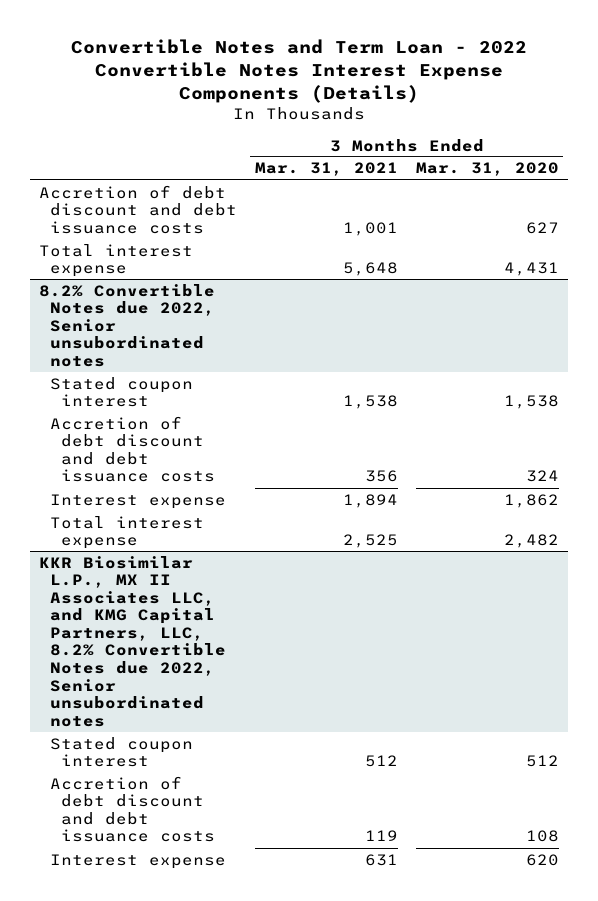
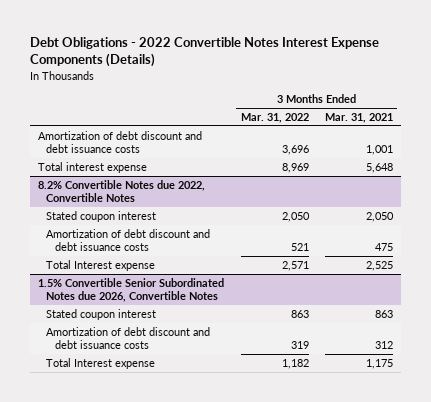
[70,39,527,104] Convertible Notes and Term Loan - 2022 Convertible Notes Interest Expense Components (Details) -> [29,37,379,68] Debt Obligations - 2022 Convertible Notes Interest Expense Components (Details)
[415,162,559,177] Mar. 31, 2020 -> none
none -> [240,113,309,124] Mar. 31, 2022
[39,184,238,234] Accretion of debt discount and debt issuance costs -> [37,130,202,154] Amortization of debt discount and debt issuance costs
[50,515,205,550] Total interest expense -> none
[39,555,227,727] KKR Biosimilar L.P., MX II Associates LLC, and KMG Capital Partners, LLC, 8.2% Convertible Notes due 2022, Senior unsubordinated notes -> none
[39,283,216,367] 8.2% Convertible Notes due 2022, Senior unsubordinated notes -> [37,179,205,203] 8.2% Convertible Notes due 2022, Convertible Notes
[342,395,398,410] 1,538 -> [366,211,395,222] 2,050
[50,415,216,483] Accretion of debt discount and debt issuance costs -> [46,228,211,252] Amortization of debt discount and debt issuance costs
[364,470,398,483] 356 -> [375,243,394,252] 475
[50,493,227,509] Interest expense -> [46,259,156,271] Total Interest expense
[342,493,398,508] 1,894 -> [366,260,394,271] 2,525
none -> [37,277,224,303] 1.5% Convertible Senior Subordinated Notes due 2026, Convertible Notes
[364,755,398,768] 512 -> [375,309,394,318] 863
[50,775,216,843] Accretion of debt discount and debt issuance costs -> [46,326,211,350] Amortization of debt discount and debt issuance costs
[364,830,398,842] 119 -> [375,341,394,350] 312
[50,853,227,869] Interest expense -> [46,357,156,369] Total Interest expense
[364,853,398,866] 631 -> [366,358,394,369] 1,175

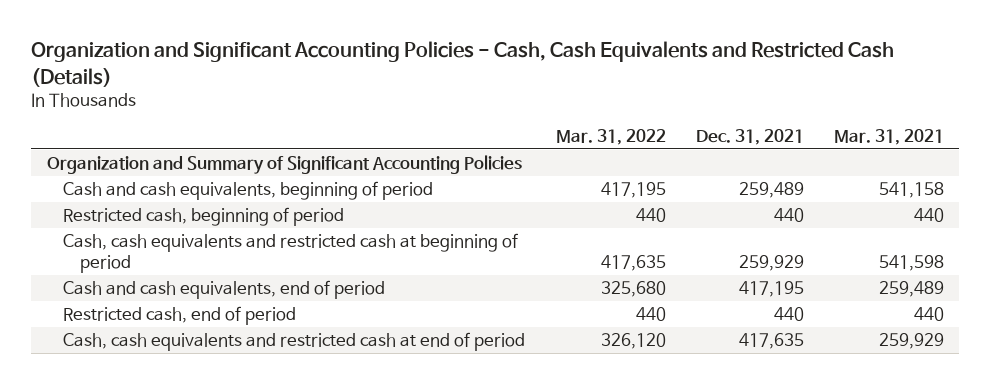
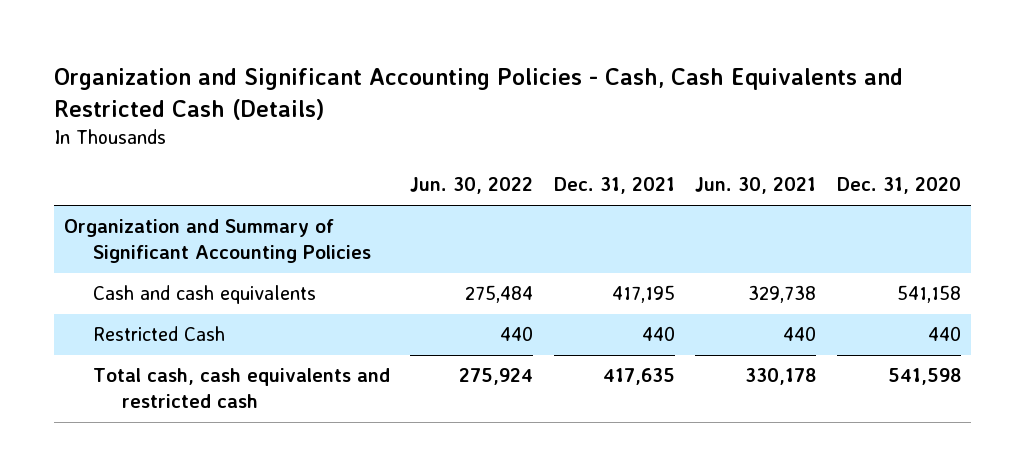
[555,128,666,145] Mar. 31, 2022 -> none
[834,128,945,145] Mar. 31, 2021 -> none
none -> [410,177,534,195] Jun. 30, 2022
none -> [695,177,817,195] Jun. 30, 2021
none -> [836,177,961,195] Dec. 31, 2020
[63,206,345,226] Restricted cash, beginning of period -> none
[63,279,386,299] Cash and cash equivalents, end of period -> none
[63,305,297,325] Restricted cash, end of period -> none
[63,331,526,351] Cash, cash equivalents and restricted cash at end of period -> none
[63,180,434,200] Cash and cash equivalents, beginning of period -> [93,285,317,305] Cash and cash equivalents
[738,181,804,198] 259,489 -> [611,285,675,304] 417,195
none -> [93,326,226,342] Restricted Cash
[63,232,519,273] Cash, cash equivalents and restricted cash at beginning of period -> [93,368,391,409] Total cash, cash equivalents and restricted cash
[738,254,804,271] 259,929 -> [602,368,675,386] 417,635

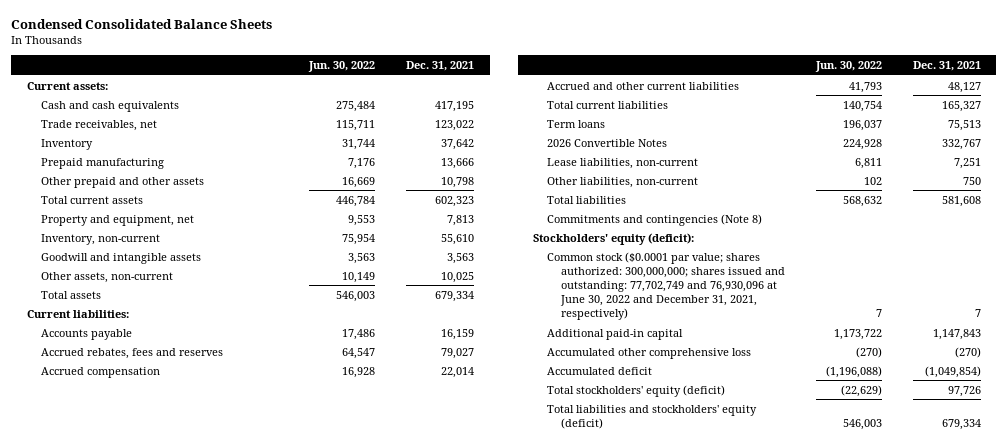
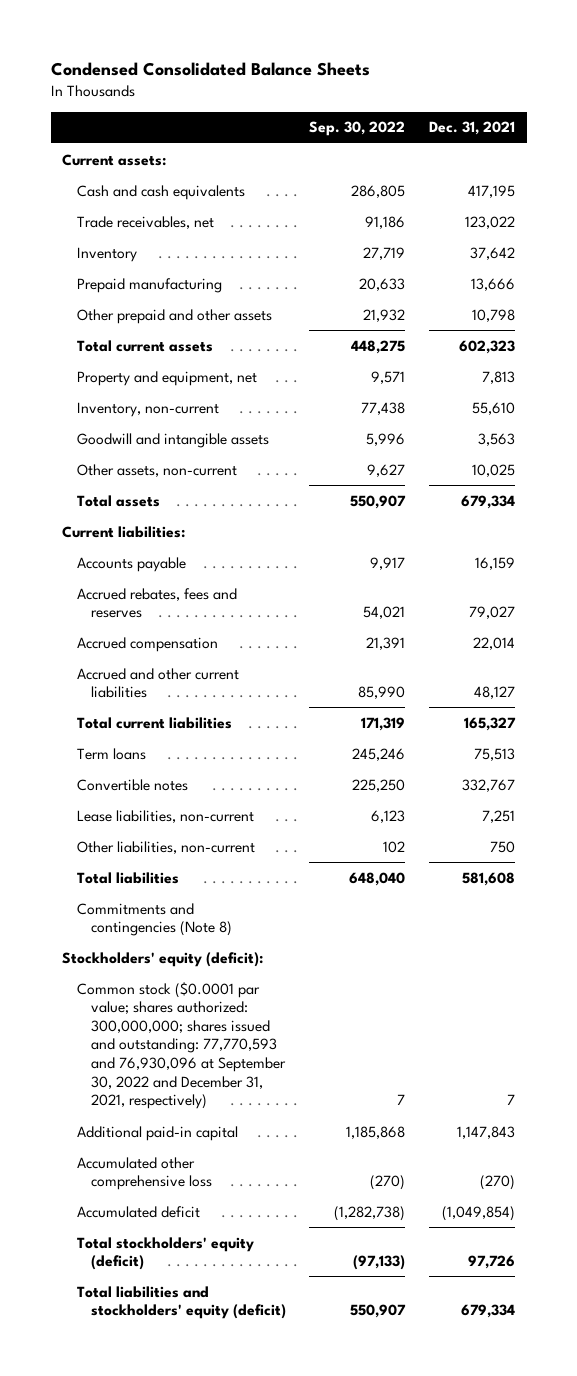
[308,60,376,72] Jun. 30, 2022 -> none
none -> [309,121,406,137] Sep. 30, 2022
[547,138,668,147] 2026 Convertible Notes -> [76,778,188,791] Convertible notes
[547,251,785,320] Common stock ($0.0001 par value; shares authorized: 300,000,000; shares issued and outstanding: 77,702,749 and 76,930,096 at June 30, 2022 and December 31, 2021, respectively) -> [76,981,286,1110] Common stock ($0.0001 par value; shares authorized: 300,000,000; shares issued and outstanding: 77,770,593 and 76,930,096 at September 30, 2022 and December 31, 2021, respectively)

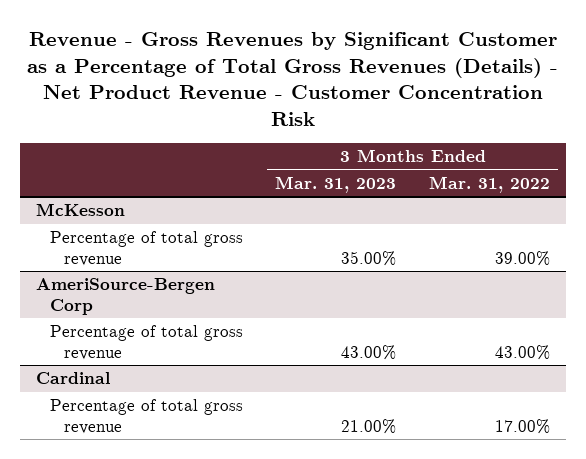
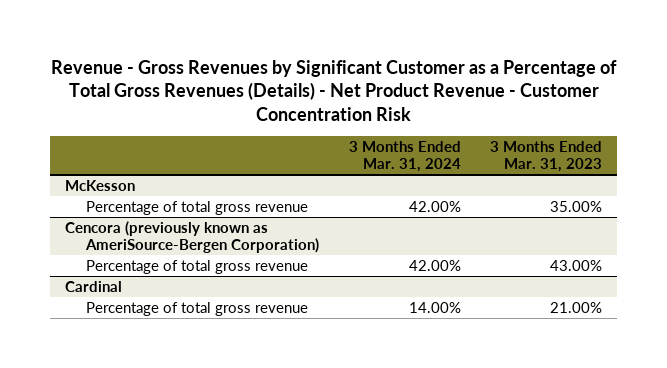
[428,175,550,193] Mar. 31, 2022 -> none
none -> [348,140,461,173] 3 Months Ended Mar. 31, 2024
[36,278,216,315] AmeriSource-Bergen Corp -> [65,220,320,254] Cencora (previously known as AmeriSource-Bergen Corporation)

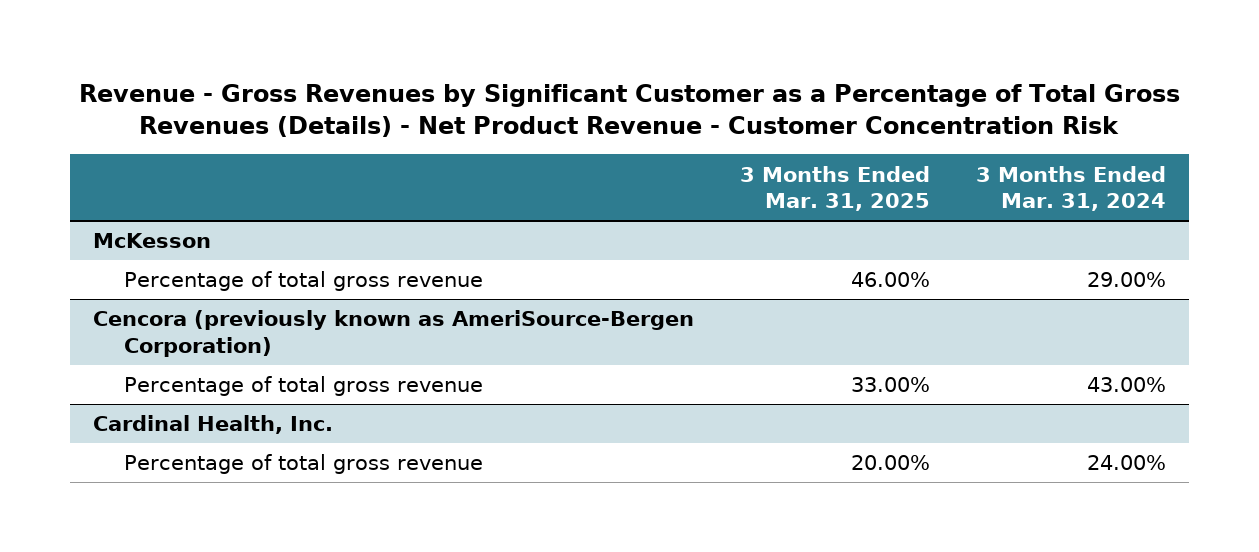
[489,140,602,173] 3 Months Ended Mar. 31, 2023 -> none
none -> [739,165,930,211] 3 Months Ended Mar. 31, 2025
[408,200,461,212] 42.00% -> [1086,272,1166,288] 29.00%
[408,259,461,271] 42.00% -> [1086,377,1166,393] 43.00%
[65,280,123,292] Cardinal -> [93,415,334,435] Cardinal Health, Inc.
[408,301,461,313] 14.00% -> [1086,455,1166,471] 24.00%

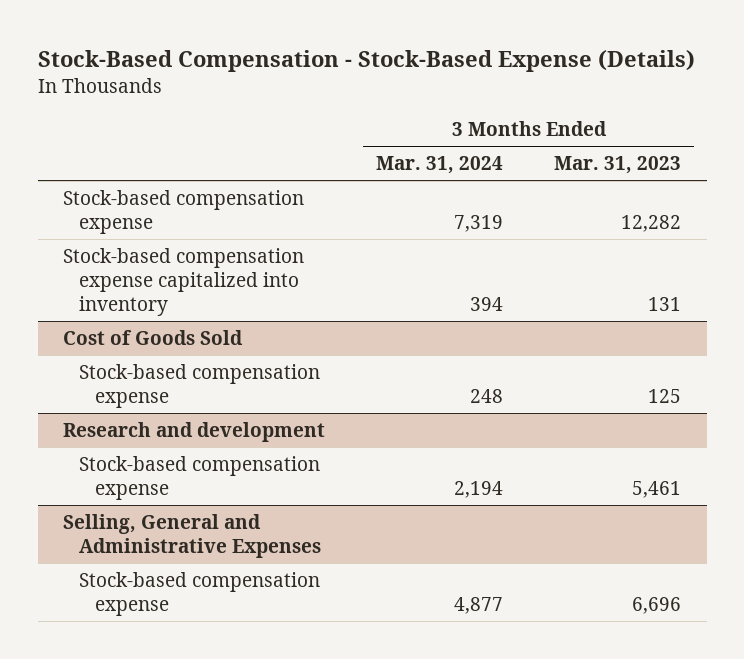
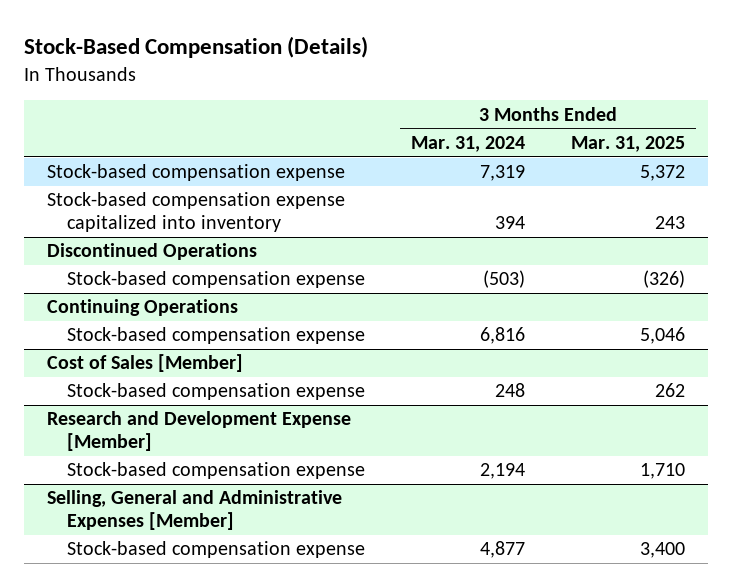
[37,50,695,73] Stock-Based Compensation - Stock-Based Expense (Details) -> [23,36,368,59] Stock-Based Compensation (Details)
[554,156,682,175] Mar. 31, 2023 -> none
none -> [570,136,685,153] Mar. 31, 2025
none -> [46,243,257,261] Discontinued Operations
none -> [67,271,366,289] Stock-based compensation expense
none -> [46,299,238,317] Continuing Operations
none -> [67,327,366,345] Stock-based compensation expense
[63,329,244,345] Cost of Goods Sold -> [46,354,243,373] Cost of Sales [Member]
[63,421,326,442] Research and development -> [46,411,351,452] Research and Development Expense [Member]
[63,513,322,558] Selling, General and Administrative Expenses -> [46,490,342,531] Selling, General and Administrative Expenses [Member]

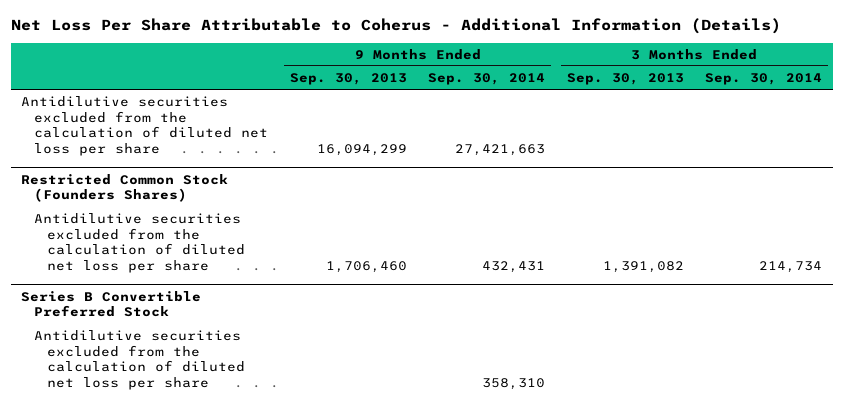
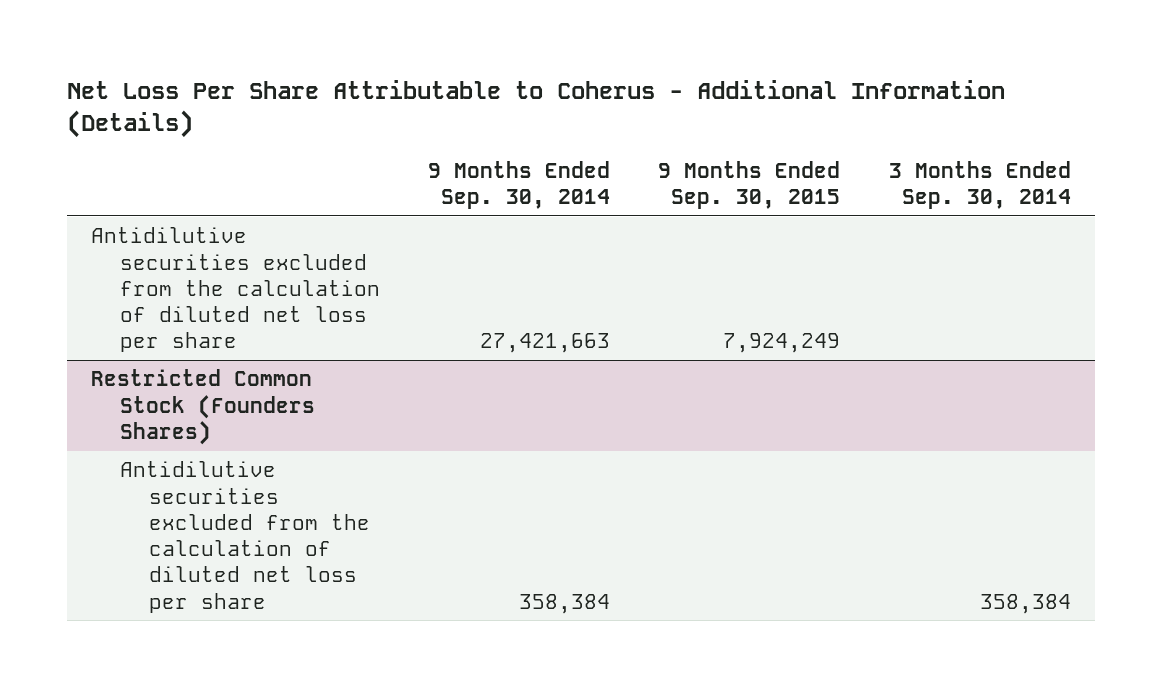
[289,72,407,85] Sep. 30, 2013 -> none
[566,72,684,85] Sep. 30, 2013 -> none
none -> [658,160,841,209] 9 Months Ended Sep. 30, 2015
[21,290,202,318] Series B Convertible Preferred Stock -> none
[34,330,246,390] Antidilutive securities excluded from the calculation of diluted net loss per share -> none
[482,260,546,273] 432,431 -> [519,593,611,614] 358,384
[759,260,823,273] 214,734 -> [979,593,1071,614] 358,384

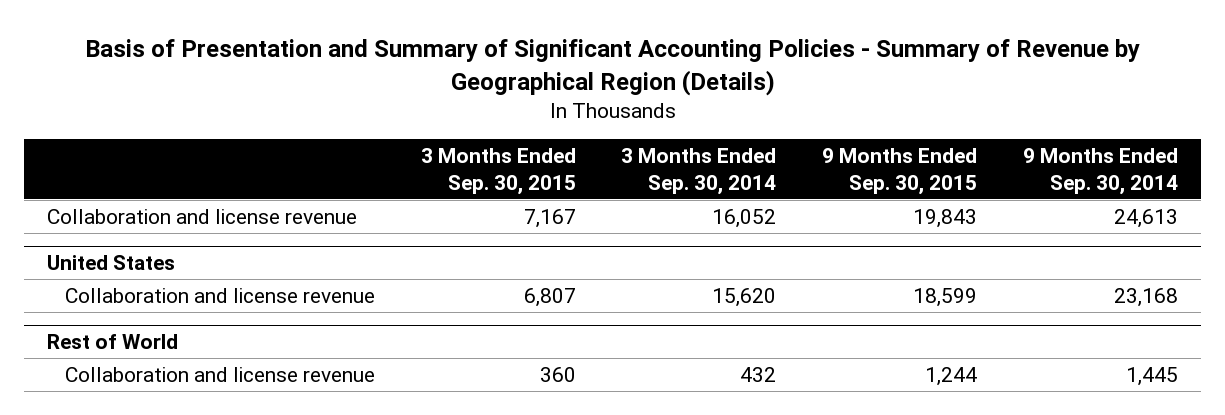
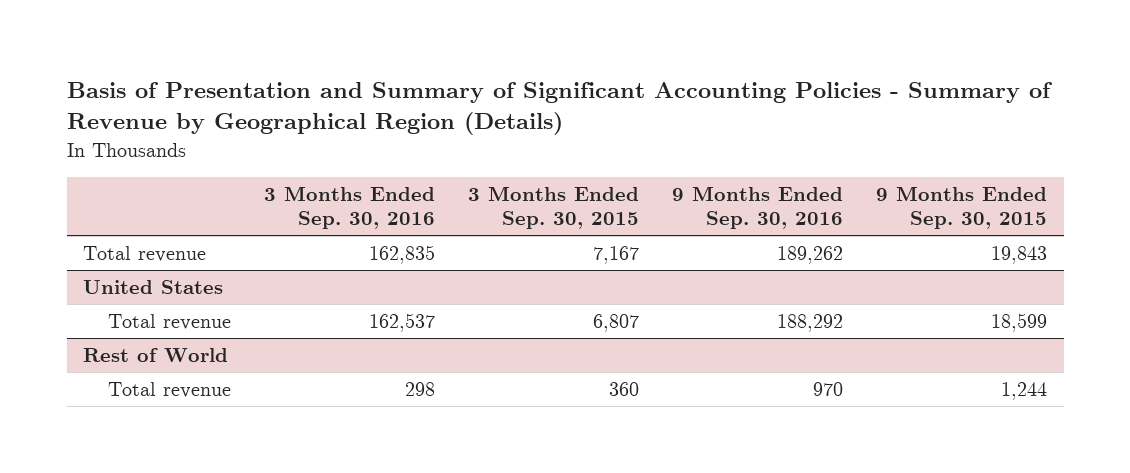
[621,148,777,195] 3 Months Ended Sep. 30, 2014 -> none
[1022,148,1178,195] 9 Months Ended Sep. 30, 2014 -> none
none -> [263,185,435,229] 3 Months Ended Sep. 30, 2016
none -> [672,185,844,229] 9 Months Ended Sep. 30, 2016
[47,208,358,224] Collaboration and license revenue -> [83,246,207,263] Total revenue
[64,287,375,303] Collaboration and license revenue -> [107,314,231,331] Total revenue
[64,366,375,382] Collaboration and license revenue -> [107,382,231,399] Total revenue

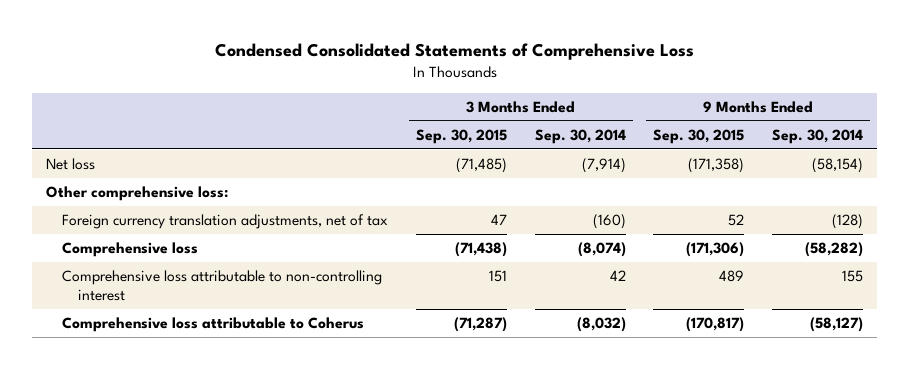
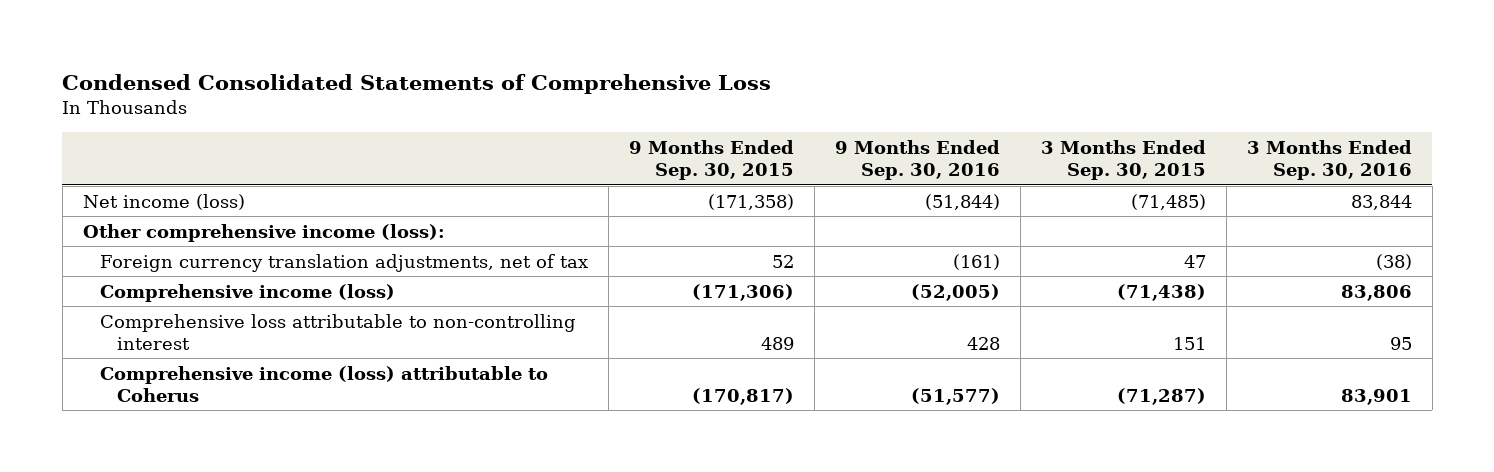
[534,128,626,144] Sep. 30, 2014 -> none
[772,128,864,144] Sep. 30, 2014 -> none
none -> [834,140,1000,181] 9 Months Ended Sep. 30, 2016
none -> [1246,140,1412,181] 3 Months Ended Sep. 30, 2016
[46,158,96,171] Net loss -> [82,193,245,210] Net income (loss)
[46,186,229,202] Other comprehensive loss: -> [82,223,445,242] Other comprehensive income (loss):
[61,242,198,258] Comprehensive loss -> [99,283,395,302] Comprehensive income (loss)
[61,317,364,333] Comprehensive loss attributable to Coherus -> [99,365,548,402] Comprehensive income (loss) attributable to Coherus

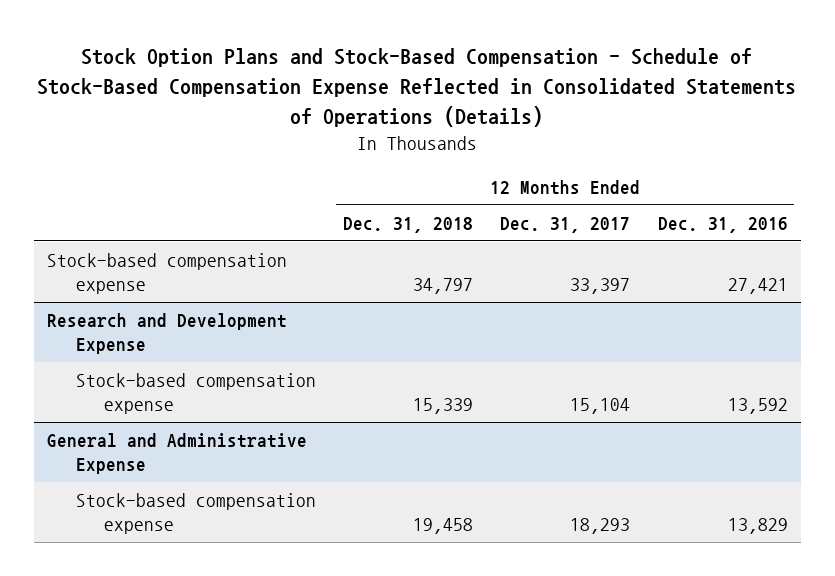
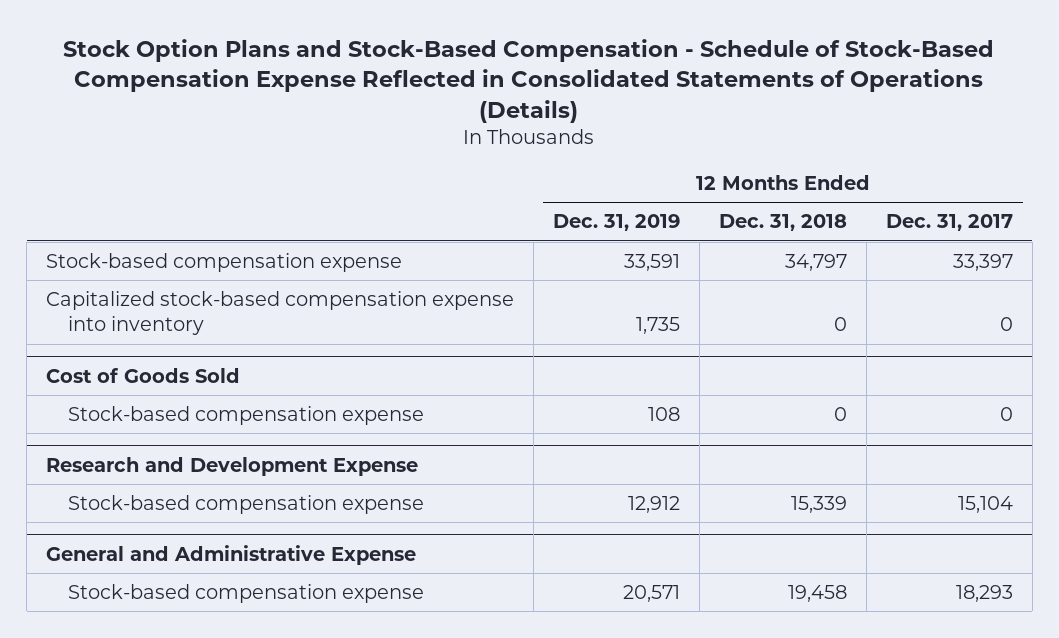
[657,216,788,233] Dec. 31, 2016 -> none
none -> [552,214,680,232] Dec. 31, 2019
none -> [46,291,515,336] Capitalized stock-based compensation expense into inventory
none -> [46,367,241,383] Cost of Goods Sold
none -> [67,406,424,426] Stock-based compensation expense

